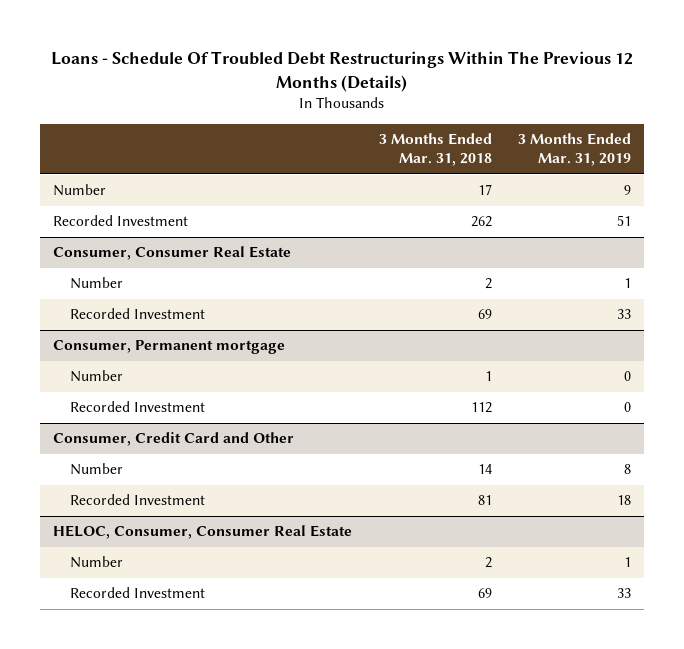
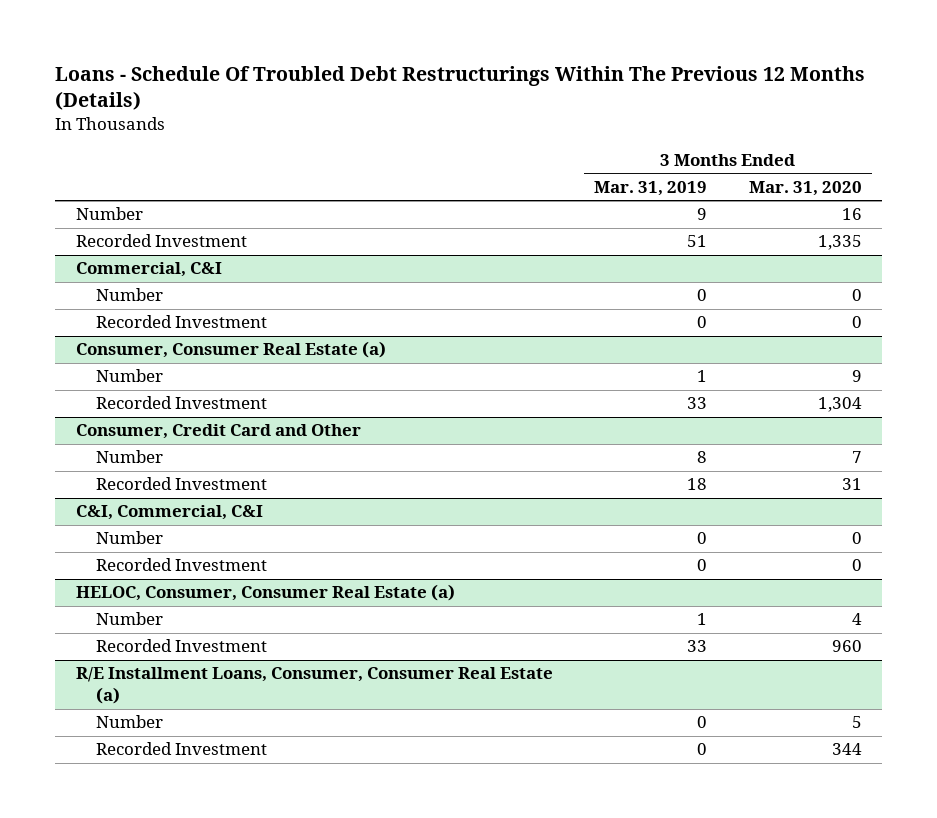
[378,133,492,167] 3 Months Ended Mar. 31, 2018 -> none
none -> [748,181,862,197] Mar. 31, 2020
[53,246,292,261] Consumer, Consumer Real Estate -> none
[70,277,124,290] Number -> none
[70,308,206,320] Recorded Investment -> none
[53,340,286,355] Consumer, Permanent mortgage -> none
none -> [75,262,222,278] Commercial, C&I
none -> [75,341,386,359] Consumer, Consumer Real Estate (a)
none -> [96,369,164,383] Number
none -> [96,396,268,410] Recorded Investment
none -> [75,505,263,521] C&I, Commercial, C&I
none -> [96,531,164,545] Number
none -> [96,558,268,572] Recorded Investment
[53,525,353,540] HELOC, Consumer, Consumer Real Estate -> [75,584,455,602] HELOC, Consumer, Consumer Real Estate (a)
none -> [75,667,553,705] R/E Installment Loans, Consumer, Consumer Real Estate (a)
none -> [96,715,164,729] Number
none -> [96,742,268,756] Recorded Investment

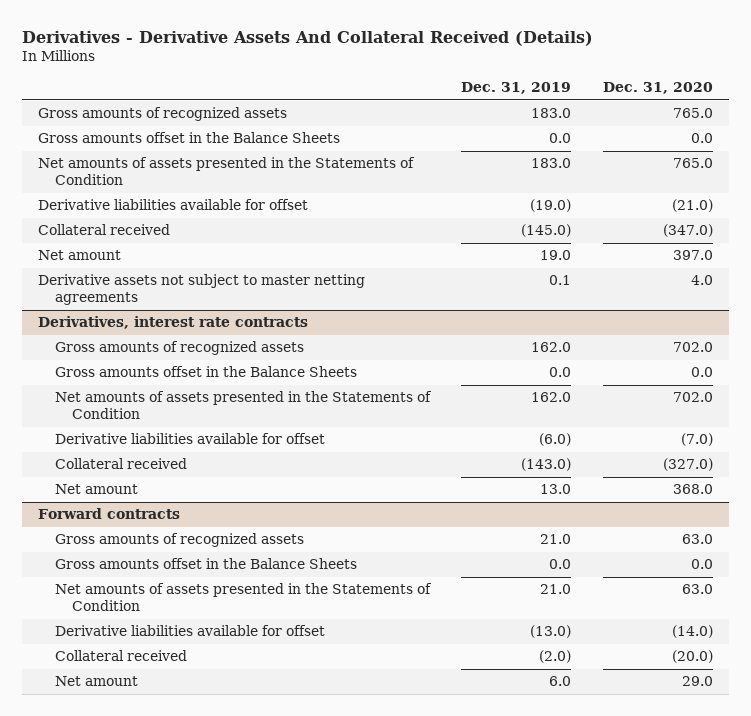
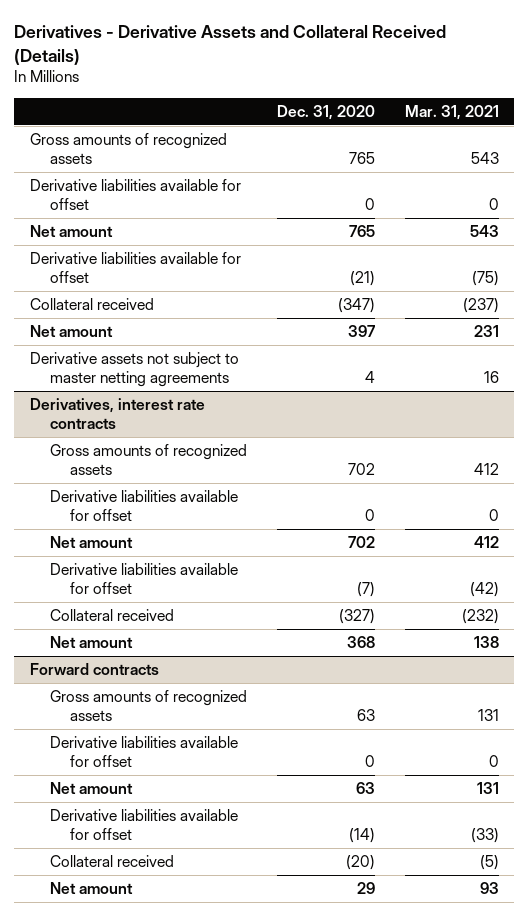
[22,31,594,47] Derivatives - Derivative Assets And Collateral Received (Details) -> [14,25,447,65] Derivatives - Derivative Assets and Collateral Received (Details)
[461,82,572,95] Dec. 31, 2019 -> none
none -> [405,104,500,120] Mar. 31, 2021
[38,132,341,144] Gross amounts offset in the Balance Sheets -> none
[672,108,713,119] 765.0 -> [348,151,375,164] 765
none -> [29,179,241,210] Derivative liabilities available for offset
[38,157,416,186] Net amounts of assets presented in the Statements of Condition -> [29,225,113,238] Net amount
[672,158,713,169] 765.0 -> [348,225,375,238] 765
[671,199,713,213] (21.0) -> [349,270,375,286] (21)
[662,224,713,238] (347.0) -> [337,298,375,314] (347)
[672,250,713,261] 397.0 -> [347,325,375,338] 397
[690,275,713,286] 4.0 -> [364,370,375,383] 4
[55,366,358,378] Gross amounts offset in the Balance Sheets -> none
[672,342,713,353] 702.0 -> [347,462,375,475] 702
none -> [49,490,238,521] Derivative liabilities available for offset
[55,391,433,420] Net amounts of assets presented in the Statements of Condition -> [49,536,133,549] Net amount
[672,392,713,403] 702.0 -> [347,536,375,549] 702
[680,433,713,447] (7.0) -> [356,581,375,597] (7)
[662,458,713,472] (327.0) -> [338,609,375,625] (327)
[672,484,713,495] 368.0 -> [346,636,375,649] 368
[55,558,358,570] Gross amounts offset in the Balance Sheets -> none
[681,534,713,545] 63.0 -> [356,708,375,721] 63
none -> [49,736,238,767] Derivative liabilities available for offset
[55,583,433,612] Net amounts of assets presented in the Statements of Condition -> [49,782,133,795] Net amount
[681,584,713,595] 63.0 -> [355,782,375,795] 63
[671,625,713,639] (14.0) -> [348,827,375,843] (14)
[671,650,713,664] (20.0) -> [345,855,375,871] (20)
[681,676,713,687] 29.0 -> [356,882,375,895] 29

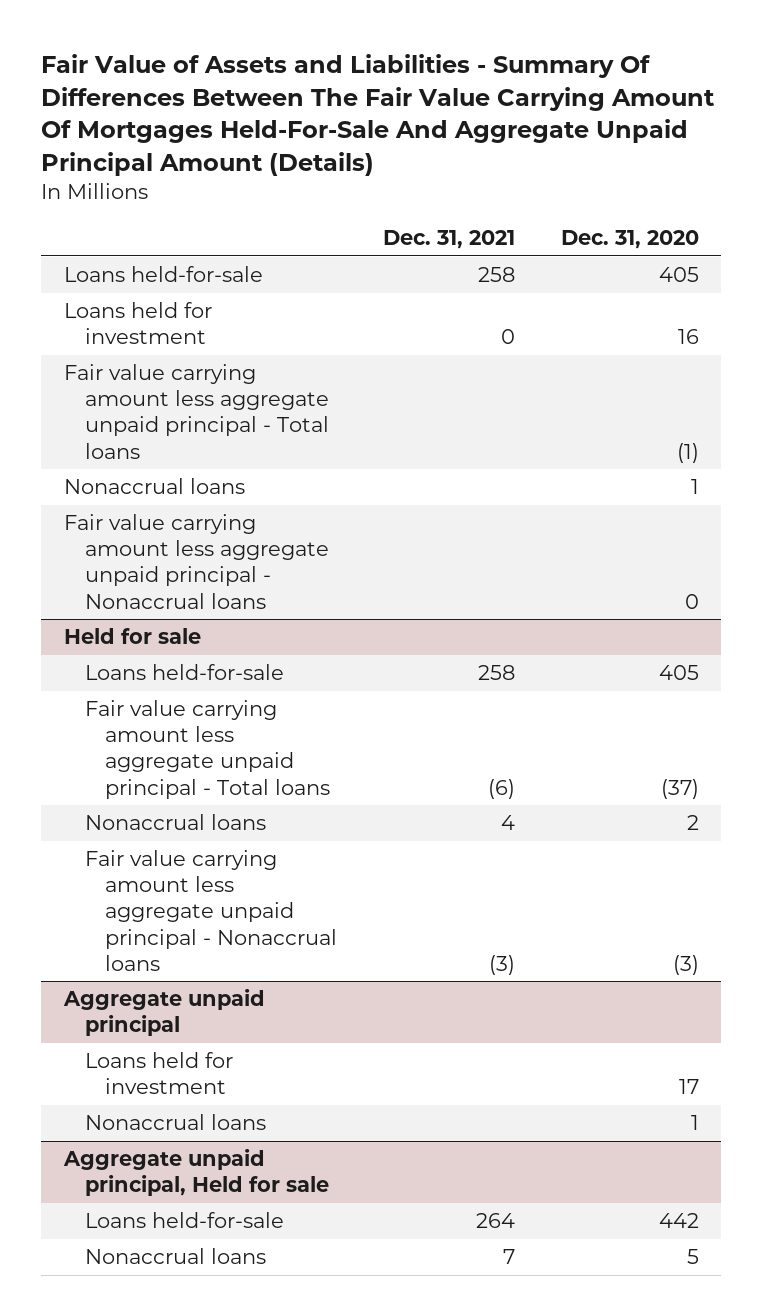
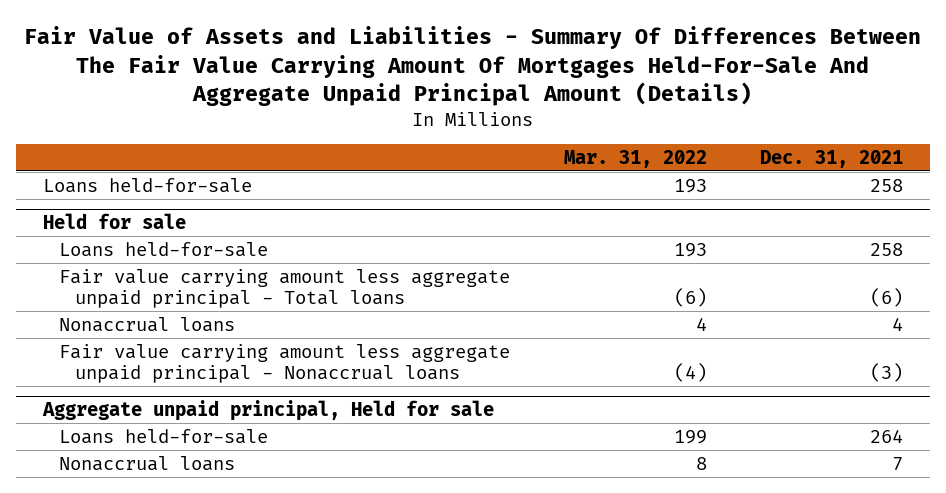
[560,230,699,250] Dec. 31, 2020 -> none
none -> [563,149,707,168] Mar. 31, 2022
[63,302,212,345] Loans held for investment -> none
[63,364,329,459] Fair value carrying amount less aggregate unpaid principal - Total loans -> none
[63,478,245,495] Nonaccrual loans -> none
[63,514,329,609] Fair value carrying amount less aggregate unpaid principal - Nonaccrual loans -> none
[62,989,265,1037] Aggregate unpaid principal -> none
[84,1052,233,1095] Loans held for investment -> none
[84,1114,266,1131] Nonaccrual loans -> none

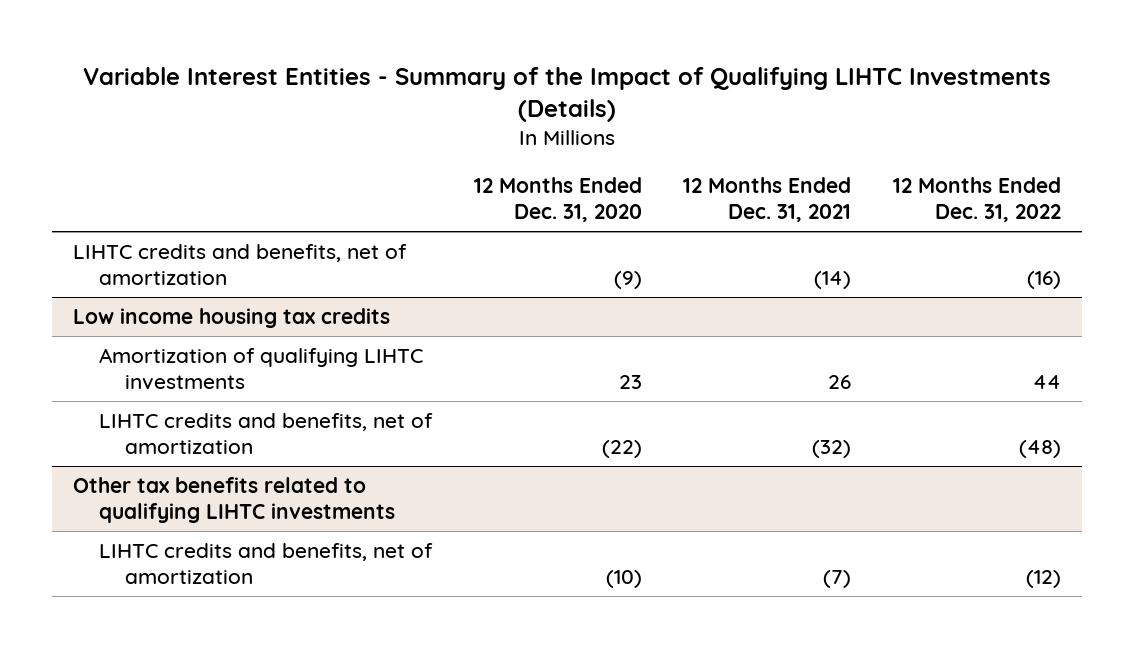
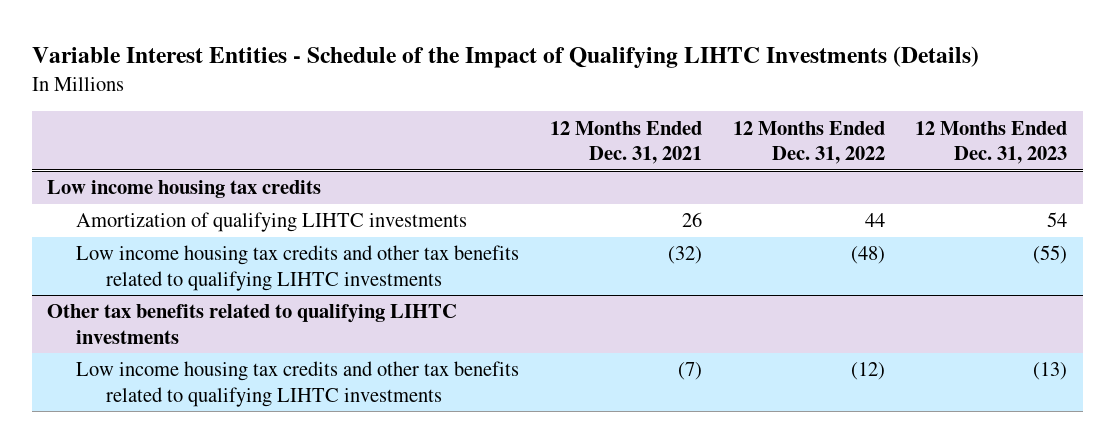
[83,66,1052,123] Variable Interest Entities - Summary of the Impact of Qualifying LIHTC Investments (Details) -> [31,46,979,69] Variable Interest Entities - Schedule of the Impact of Qualifying LIHTC Investments (Details)
[473,177,642,223] 12 Months Ended Dec. 31, 2020 -> none
none -> [915,120,1068,165] 12 Months Ended Dec. 31, 2023
[72,243,407,285] LIHTC credits and benefits, net of amortization -> none
[98,412,433,454] LIHTC credits and benefits, net of amortization -> [76,245,520,291] Low income housing tax credits and other tax benefits related to qualifying LIHTC investments
[98,542,433,584] LIHTC credits and benefits, net of amortization -> [76,361,520,407] Low income housing tax credits and other tax benefits related to qualifying LIHTC investments

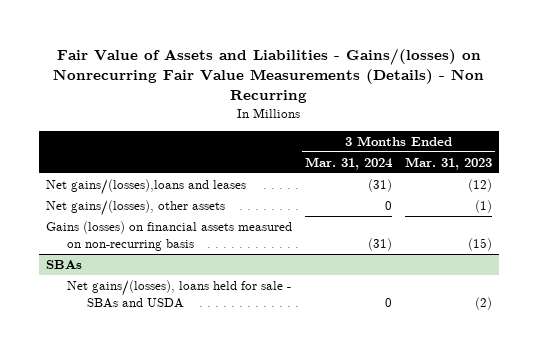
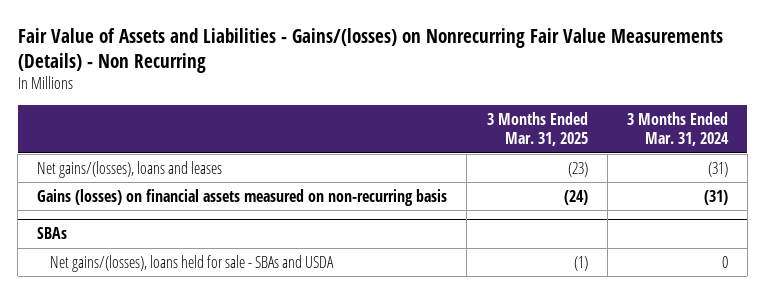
[405,156,493,170] Mar. 31, 2023 -> none
none -> [486,111,588,147] 3 Months Ended Mar. 31, 2025
[45,199,225,216] Net gains/(losses), other assets -> none
[45,178,246,195] Net gains/(losses),loans and leases -> [37,160,223,178] Net gains/(losses), loans and leases

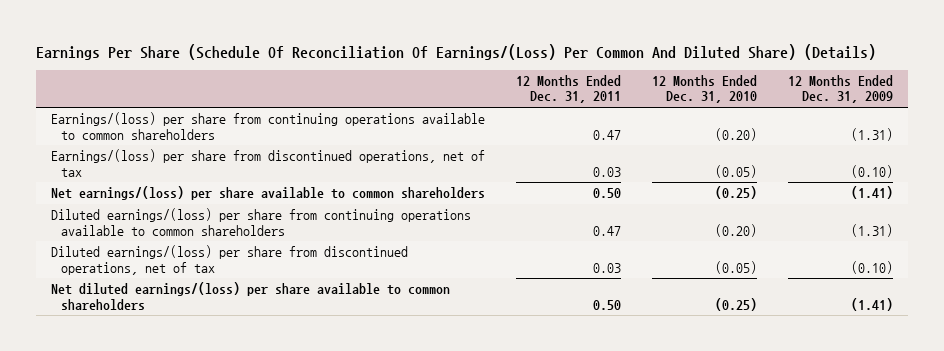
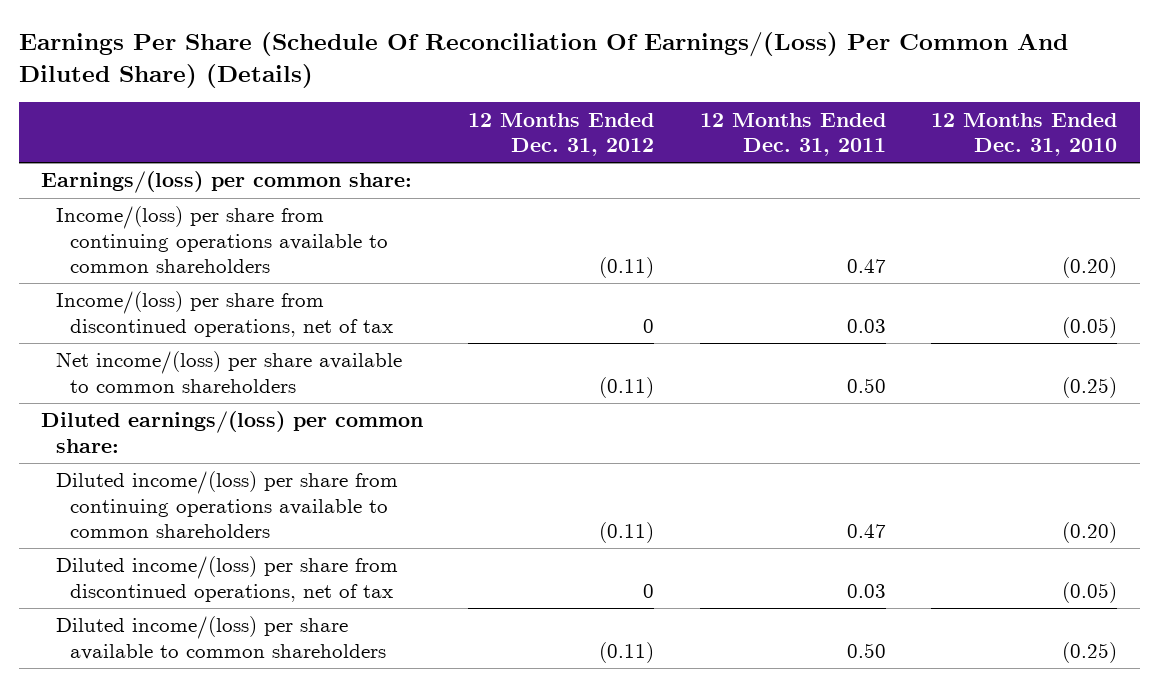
[787,74,893,104] 12 Months Ended Dec. 31, 2009 -> none
none -> [468,112,655,157] 12 Months Ended Dec. 31, 2012
none -> [41,171,413,194] Earnings/(loss) per common share:
[51,112,486,140] Earnings/(loss) per share from continuing operations available to common shareholders -> [55,206,389,273] Income/(loss) per share from continuing operations available to common shareholders
[51,149,486,177] Earnings/(loss) per share from discontinued operations, net of tax -> [55,291,394,337] Income/(loss) per share from discontinued operations, net of tax
[51,186,486,201] Net earnings/(loss) per share available to common shareholders -> [55,351,402,393] Net income/(loss) per share available to common shareholders
none -> [41,411,424,453] Diluted earnings/(loss) per common share:
[51,208,472,236] Diluted earnings/(loss) per share from continuing operations available to common shareholders -> [55,471,398,538] Diluted income/(loss) per share from continuing operations available to common shareholders
[51,245,409,275] Diluted earnings/(loss) per share from discontinued operations, net of tax -> [55,556,398,602] Diluted income/(loss) per share from discontinued operations, net of tax
[51,282,451,310] Net diluted earnings/(loss) per share available to common shareholders -> [55,616,387,660] Diluted income/(loss) per share available to common shareholders

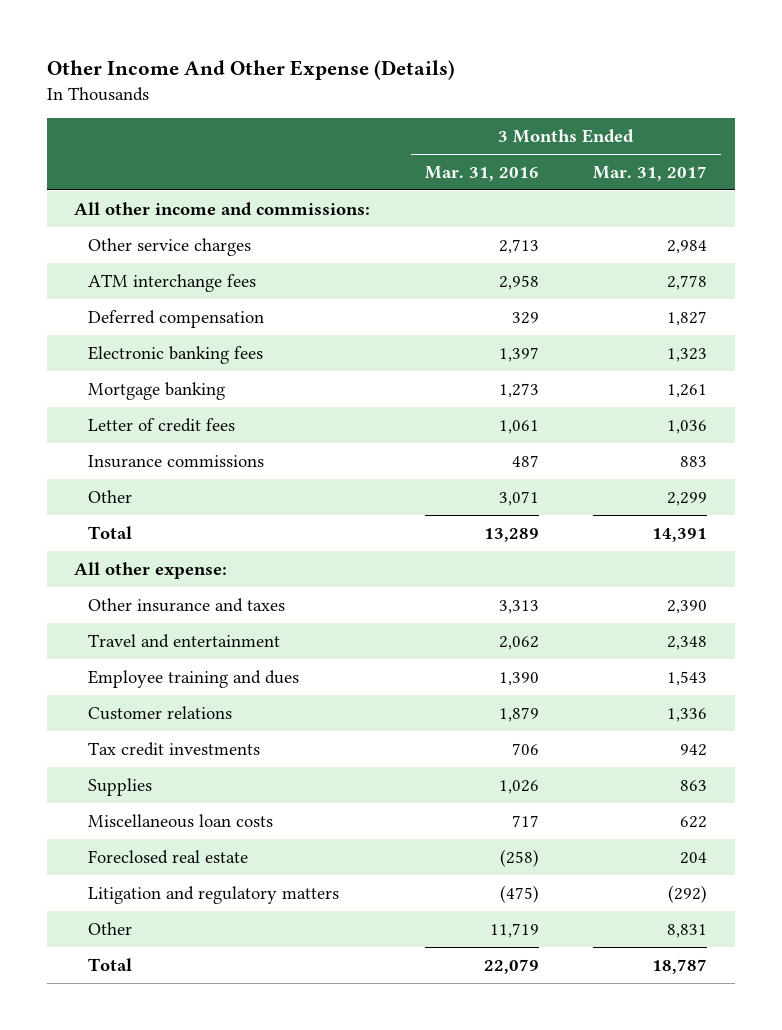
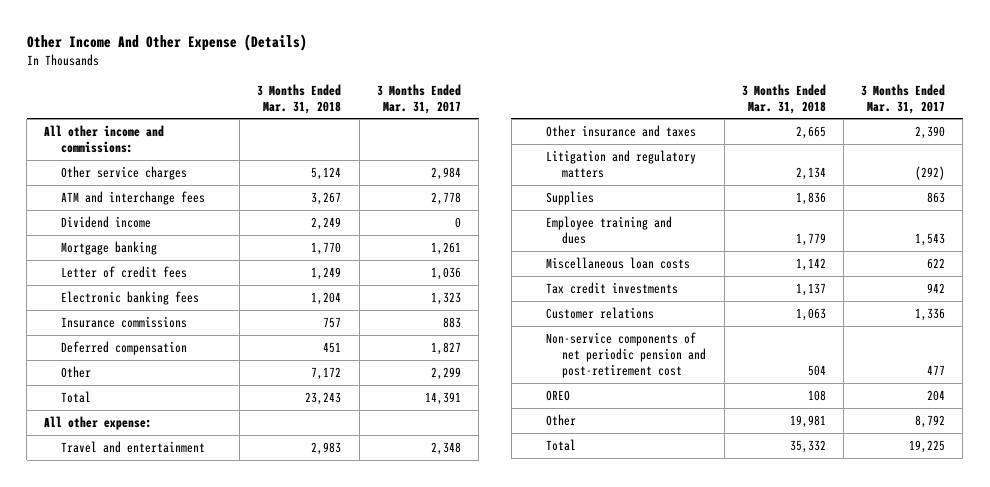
[424,165,539,181] Mar. 31, 2016 -> none
none -> [257,83,342,114] 3 Months Ended Mar. 31, 2018
[88,273,257,292] ATM interchange fees -> [61,190,206,205] ATM and interchange fees
none -> [61,215,152,228] Dividend income
[88,345,264,364] Electronic banking fees -> [61,290,200,305] Electronic banking fees
[88,309,265,328] Deferred compensation -> [61,340,188,355] Deferred compensation
[88,597,286,612] Other insurance and taxes -> [545,124,696,137] Other insurance and taxes
[88,885,340,904] Litigation and regulatory matters -> [545,149,696,179] Litigation and regulatory matters
[88,669,300,688] Employee training and dues -> [545,215,672,245] Employee training and dues
[88,741,261,756] Tax credit investments -> [545,281,678,294] Tax credit investments
[88,705,233,720] Customer relations -> [545,306,654,319] Customer relations
none -> [545,331,707,379] Non-service components of net periodic pension and post-retirement cost
[88,849,249,864] Foreclosed real estate -> [545,389,570,401] OREO
[667,923,708,938] 8,831 -> [915,414,946,428] 8,792
[652,958,708,974] 18,787 -> [909,439,946,453] 19,225

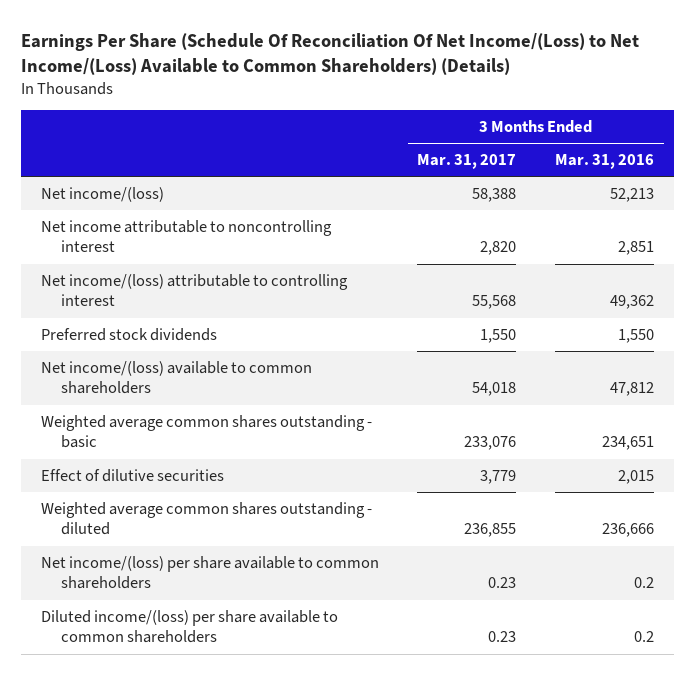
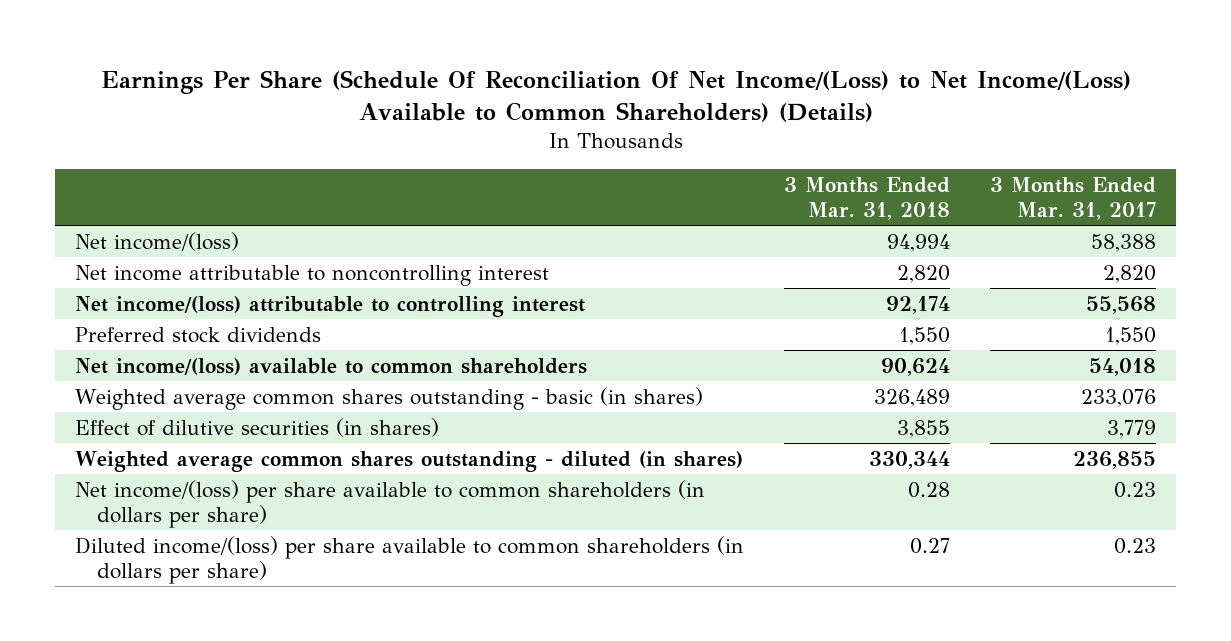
[555,153,655,169] Mar. 31, 2016 -> none
none -> [784,176,951,221] 3 Months Ended Mar. 31, 2018
[40,414,372,449] Weighted average common shares outstanding - basic -> [75,386,704,410] Weighted average common shares outstanding - basic (in shares)
[40,468,224,482] Effect of dilutive securities -> [75,417,440,437] Effect of dilutive securities (in shares)
[40,501,372,536] Weighted average common shares outstanding - diluted -> [75,450,744,472] Weighted average common shares outstanding - diluted (in shares)
[40,555,379,590] Net income/(loss) per share available to common shareholders -> [75,479,706,528] Net income/(loss) per share available to common shareholders (in dollars per share)
[40,609,338,644] Diluted income/(loss) per share available to common shareholders -> [75,535,745,584] Diluted income/(loss) per share available to common shareholders (in dollars per share)

